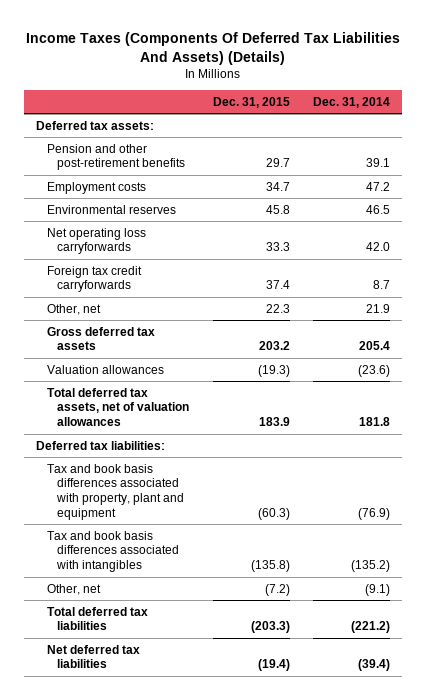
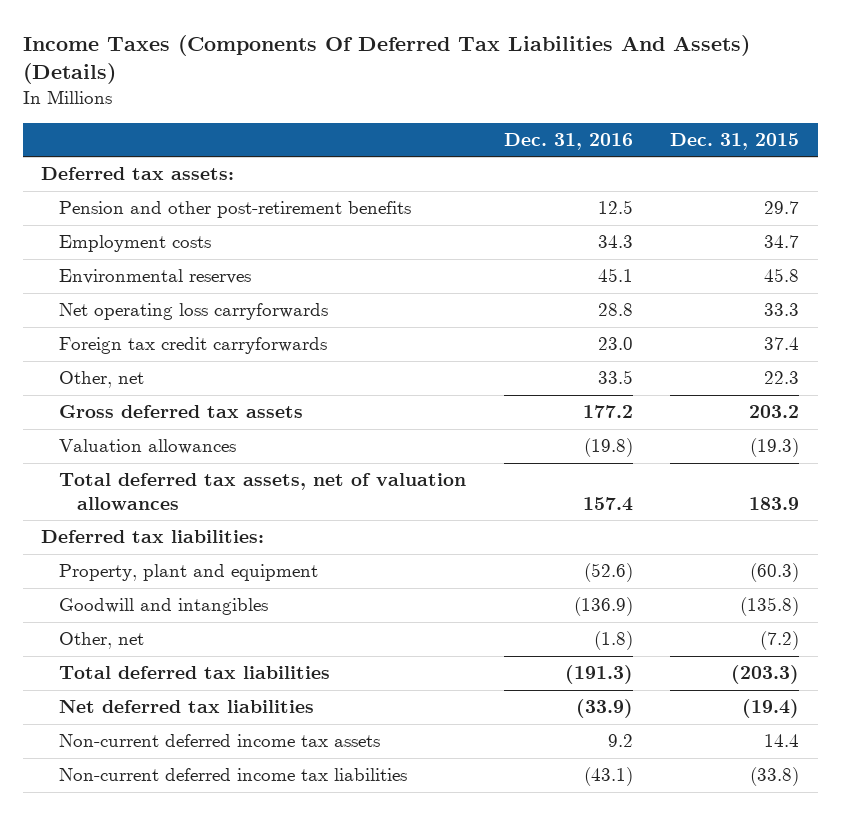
[313,96,391,108] Dec. 31, 2014 -> none
none -> [503,132,633,150] Dec. 31, 2016
[46,463,184,520] Tax and book basis differences associated with property, plant and equipment -> [59,564,319,582] Property, plant and equipment
[46,530,179,573] Tax and book basis differences associated with intangibles -> [59,598,269,616] Goodwill and intangibles
none -> [59,734,381,748] Non-current deferred income tax assets
none -> [59,768,408,782] Non-current deferred income tax liabilities

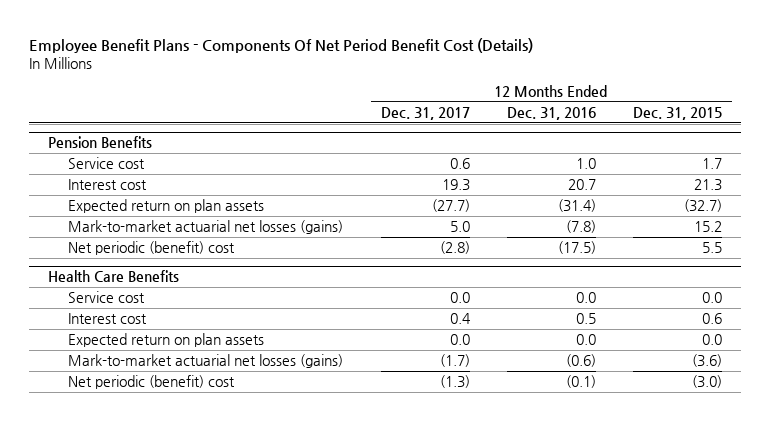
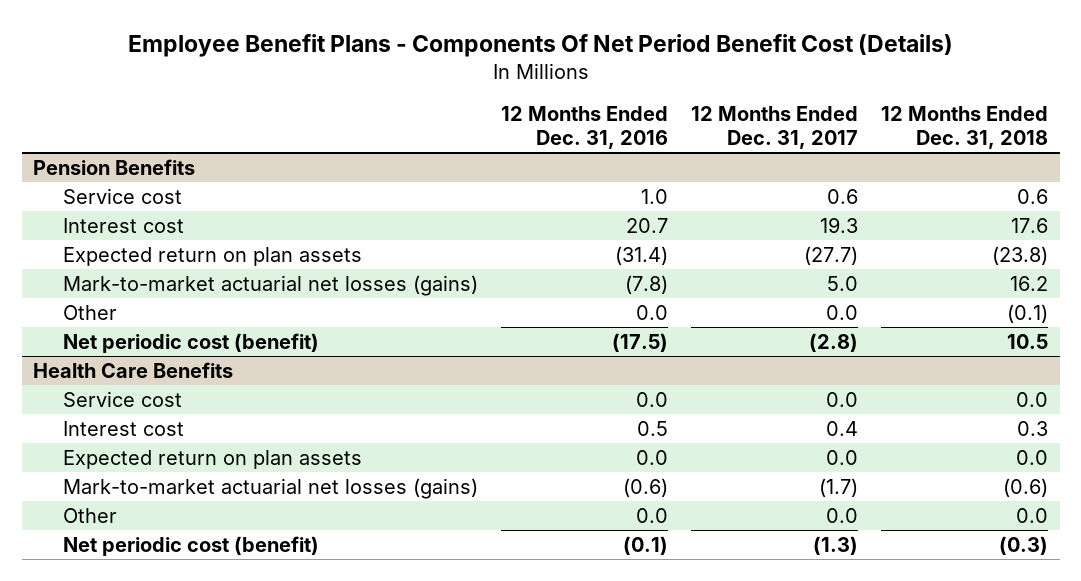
[633,106,723,120] Dec. 31, 2015 -> none
none -> [881,106,1049,149] 12 Months Ended Dec. 31, 2018
none -> [62,304,117,320] Other
[68,241,236,256] Net periodic (benefit) cost -> [62,332,319,353] Net periodic cost (benefit)
none -> [62,507,117,523] Other
[68,375,236,390] Net periodic (benefit) cost -> [62,535,319,556] Net periodic cost (benefit)

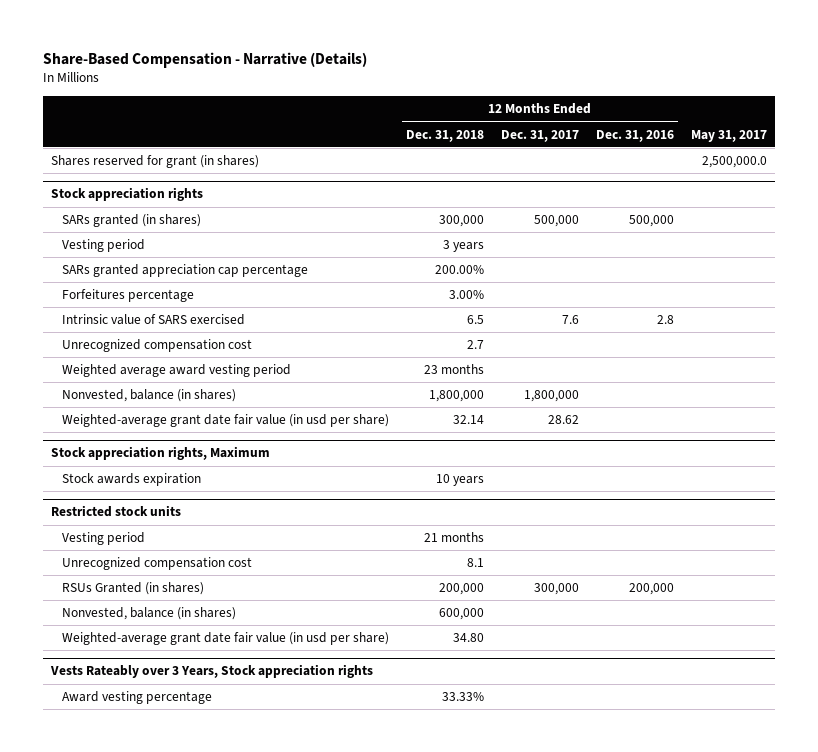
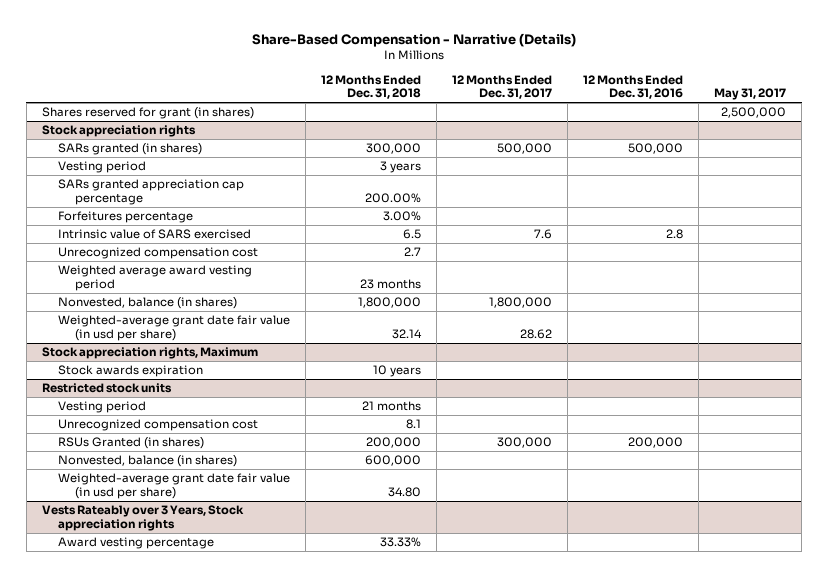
[701,156,767,169] 2,500,000.0 -> [721,107,787,119] 2,500,000

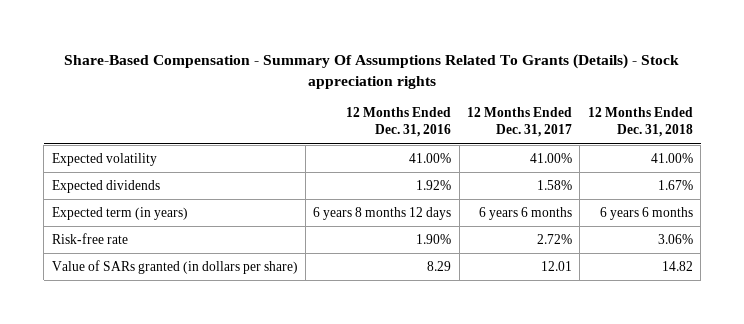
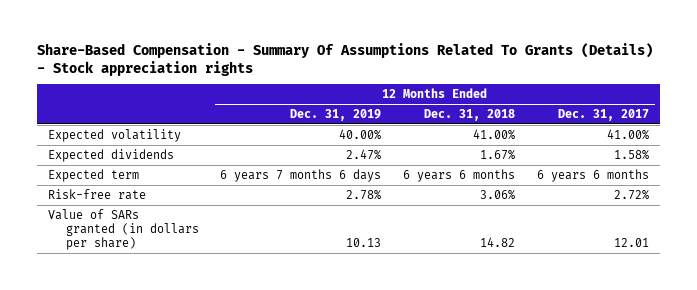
[346,107,452,138] 12 Months Ended Dec. 31, 2016 -> none
none -> [290,108,382,121] Dec. 31, 2019
[51,207,188,221] Expected term (in years) -> [47,168,139,182] Expected term

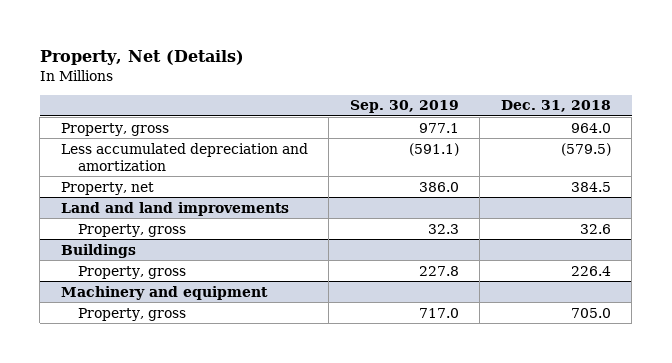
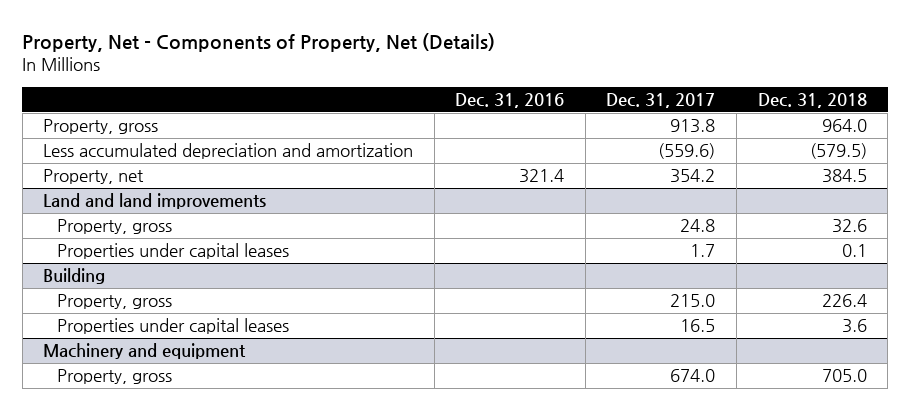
[39,49,244,65] Property, Net (Details) -> [22,32,496,52] Property, Net - Components of Property, Net (Details)
[349,100,459,114] Sep. 30, 2019 -> none
none -> [455,93,565,109] Dec. 31, 2016
none -> [606,93,716,109] Dec. 31, 2017
none -> [57,243,290,260] Properties under capital leases
[60,243,136,258] Buildings -> [43,268,106,285] Building
none -> [57,318,290,335] Properties under capital leases

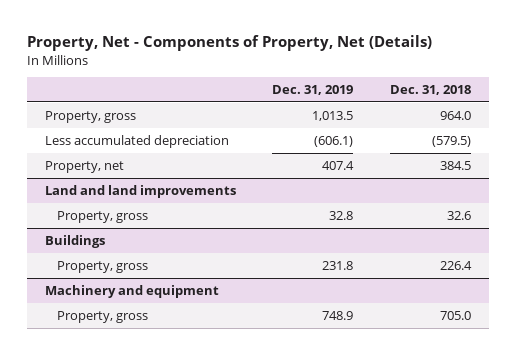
[455,93,565,109] Dec. 31, 2016 -> none
[606,93,716,109] Dec. 31, 2017 -> none
none -> [272,85,354,96] Dec. 31, 2019
[43,143,414,160] Less accumulated depreciation and amortization -> [45,134,230,148] Less accumulated depreciation
[57,243,290,260] Properties under capital leases -> none
[43,268,106,285] Building -> [45,234,106,248] Buildings
[57,318,290,335] Properties under capital leases -> none

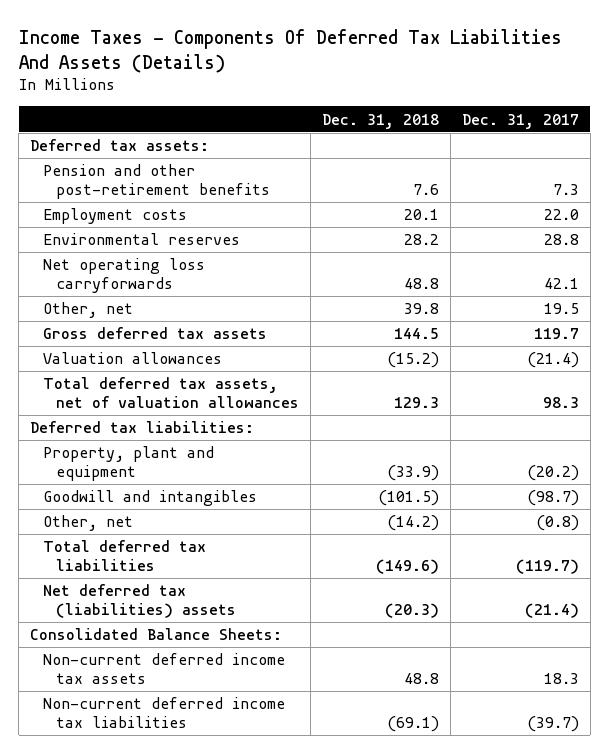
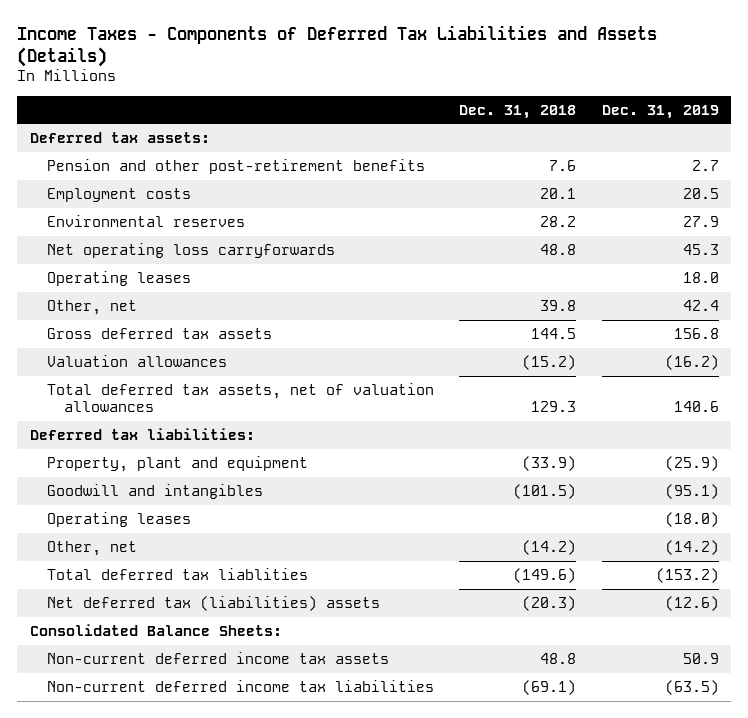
[18,28,562,73] Income Taxes - Components Of Deferred Tax Liabilities And Assets (Details) -> [17,24,658,67] Income Taxes - Components of Deferred Tax Liabilities and Assets (Details)
[461,113,579,129] Dec. 31, 2017 -> none
none -> [601,104,719,119] Dec. 31, 2019
none -> [46,270,191,286] Operating leases
none -> [46,511,191,527] Operating leases
[43,540,207,572] Total deferred tax liabilities -> [46,567,308,580] Total deferred tax liablities

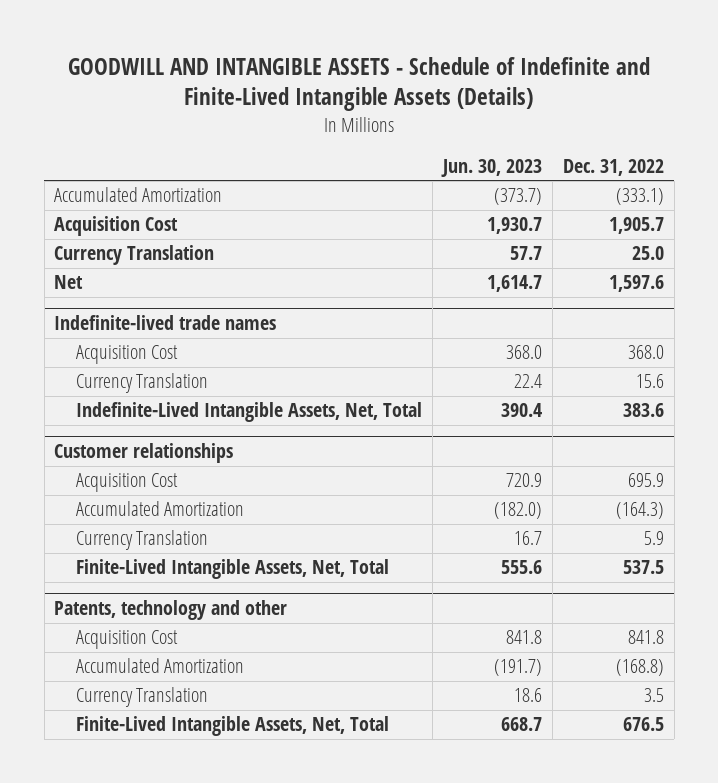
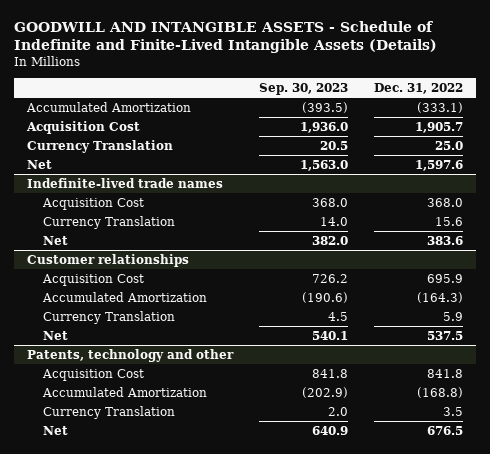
[441,158,543,177] Jun. 30, 2023 -> none
none -> [258,82,348,95] Sep. 30, 2023
[76,402,423,423] Indefinite-Lived Intangible Assets, Net, Total -> [43,235,69,245] Net
[76,559,390,580] Finite-Lived Intangible Assets, Net, Total -> [43,330,69,340] Net
[76,716,390,737] Finite-Lived Intangible Assets, Net, Total -> [43,425,69,435] Net

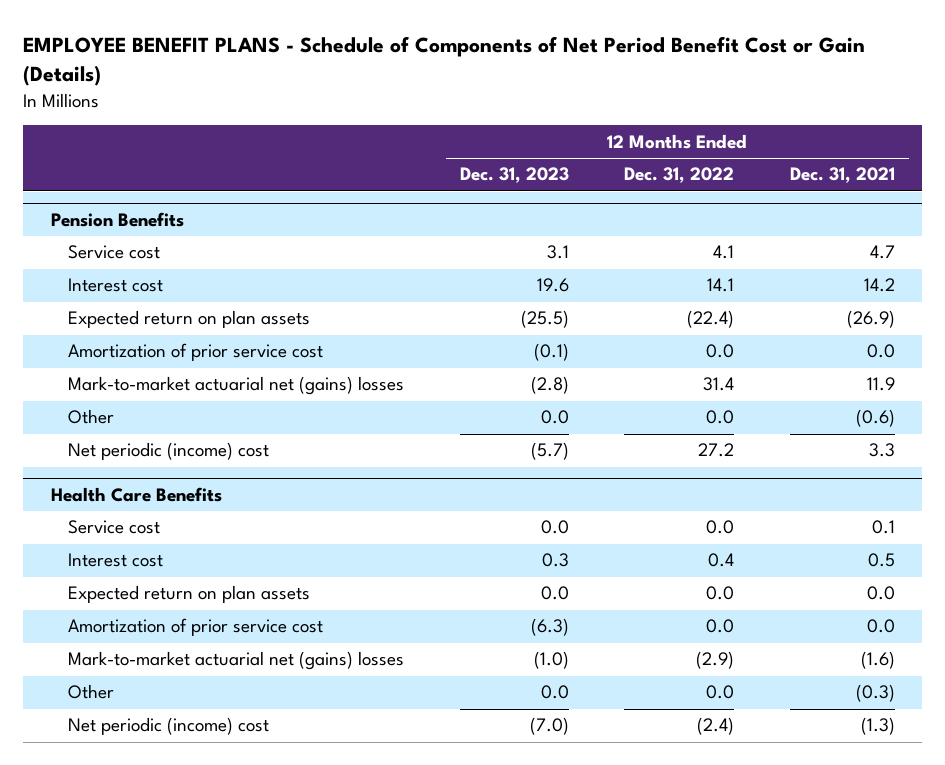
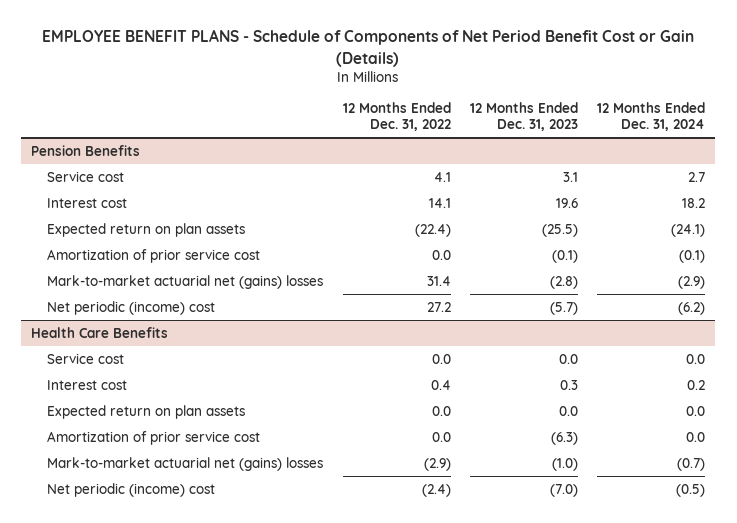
[789,167,895,184] Dec. 31, 2021 -> none
none -> [597,102,706,132] 12 Months Ended Dec. 31, 2024
[68,409,115,425] Other -> none
[68,684,115,700] Other -> none

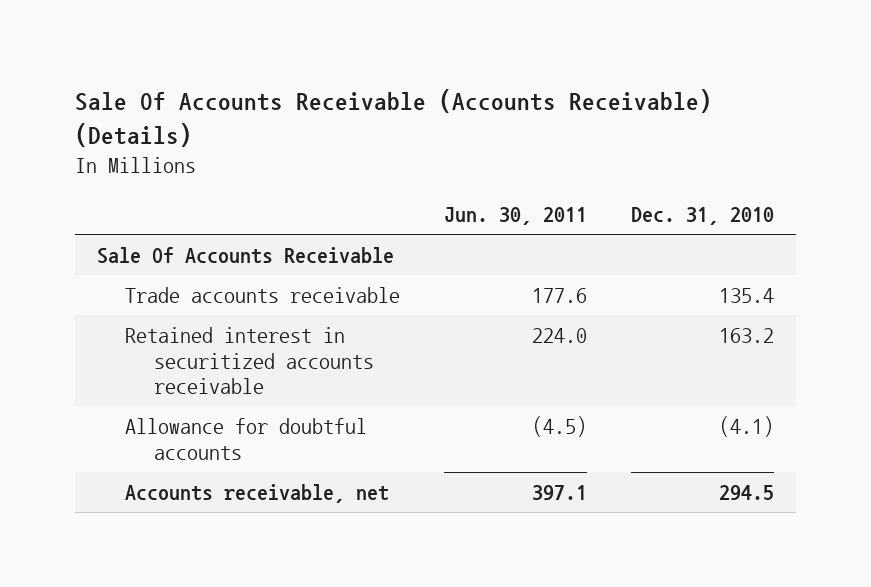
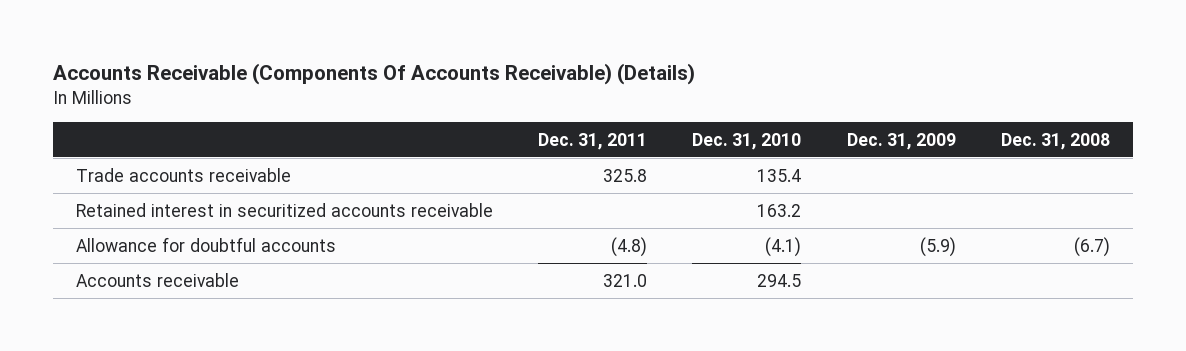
[74,88,712,147] Sale Of Accounts Receivable (Accounts Receivable) (Details) -> [52,63,695,86] Accounts Receivable (Components Of Accounts Receivable) (Details)
[444,207,588,226] Jun. 30, 2011 -> none
none -> [537,132,647,150] Dec. 31, 2011
none -> [846,132,956,150] Dec. 31, 2009
none -> [1001,132,1111,150] Dec. 31, 2008
[96,247,394,265] Sale Of Accounts Receivable -> none
[125,484,390,504] Accounts receivable, net -> [75,272,239,287] Accounts receivable

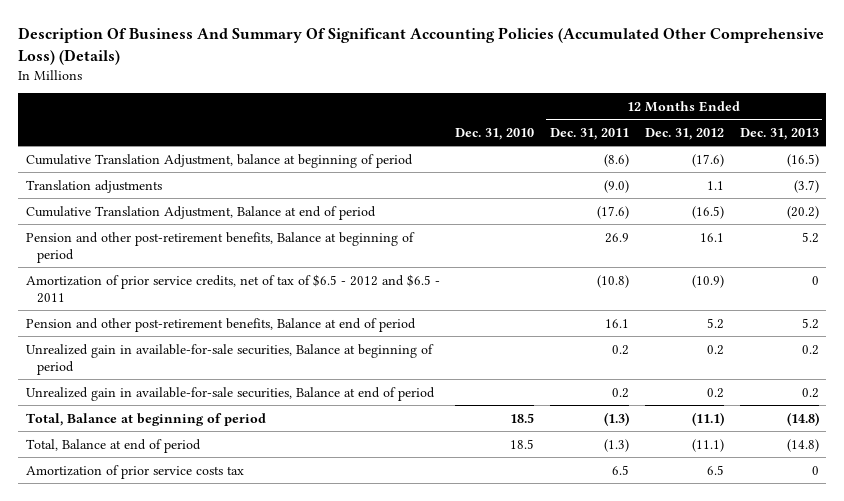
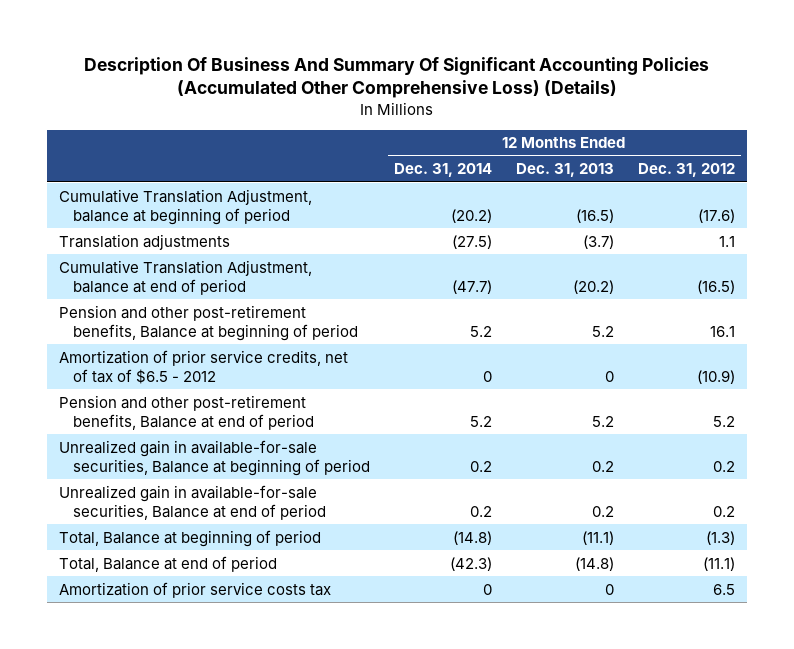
[455,127,535,140] Dec. 31, 2010 -> none
[550,127,630,140] Dec. 31, 2011 -> none
none -> [393,163,492,178] Dec. 31, 2014
[25,205,376,220] Cumulative Translation Adjustment, Balance at end of period -> [59,259,313,295] Cumulative Translation Adjustment, balance at end of period
[25,273,440,303] Amortization of prior service credits, net of tax of $6.5 - 2012 and $6.5 - 2011 -> [59,349,349,384] Amortization of prior service credits, net of tax of $6.5 - 2012
[691,411,724,426] (11.1) -> [705,530,735,545] (1.3)
[786,411,819,426] (14.8) -> [581,530,614,545] (11.1)

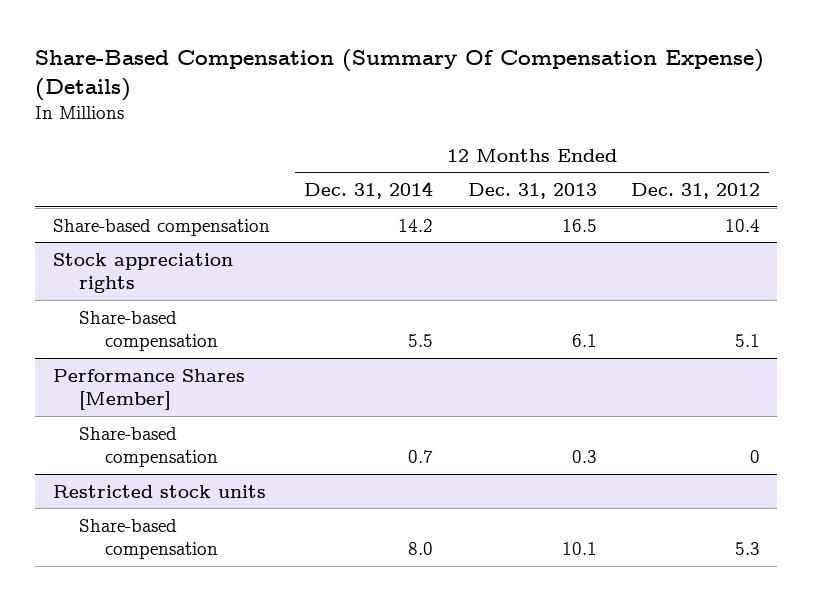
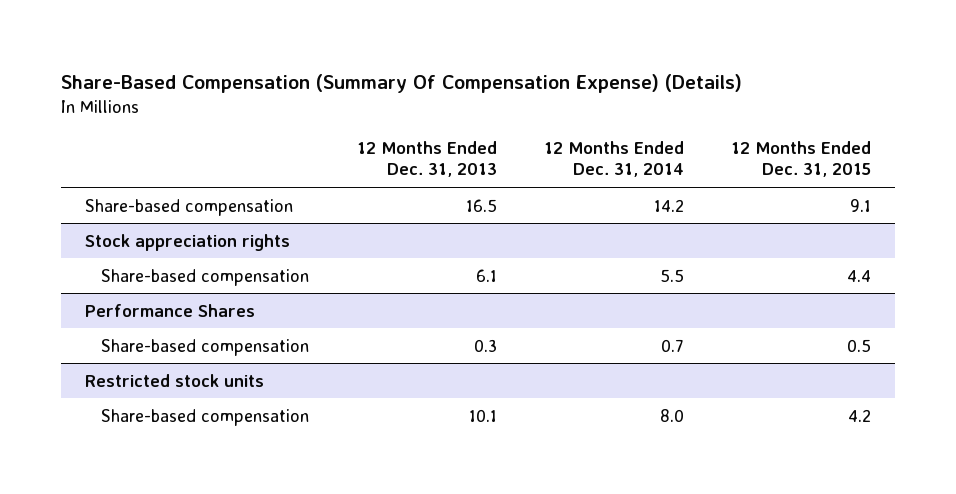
[631,182,761,199] Dec. 31, 2012 -> none
none -> [731,141,872,178] 12 Months Ended Dec. 31, 2015
[52,368,245,411] Performance Shares [Member] -> [84,303,255,317] Performance Shares

